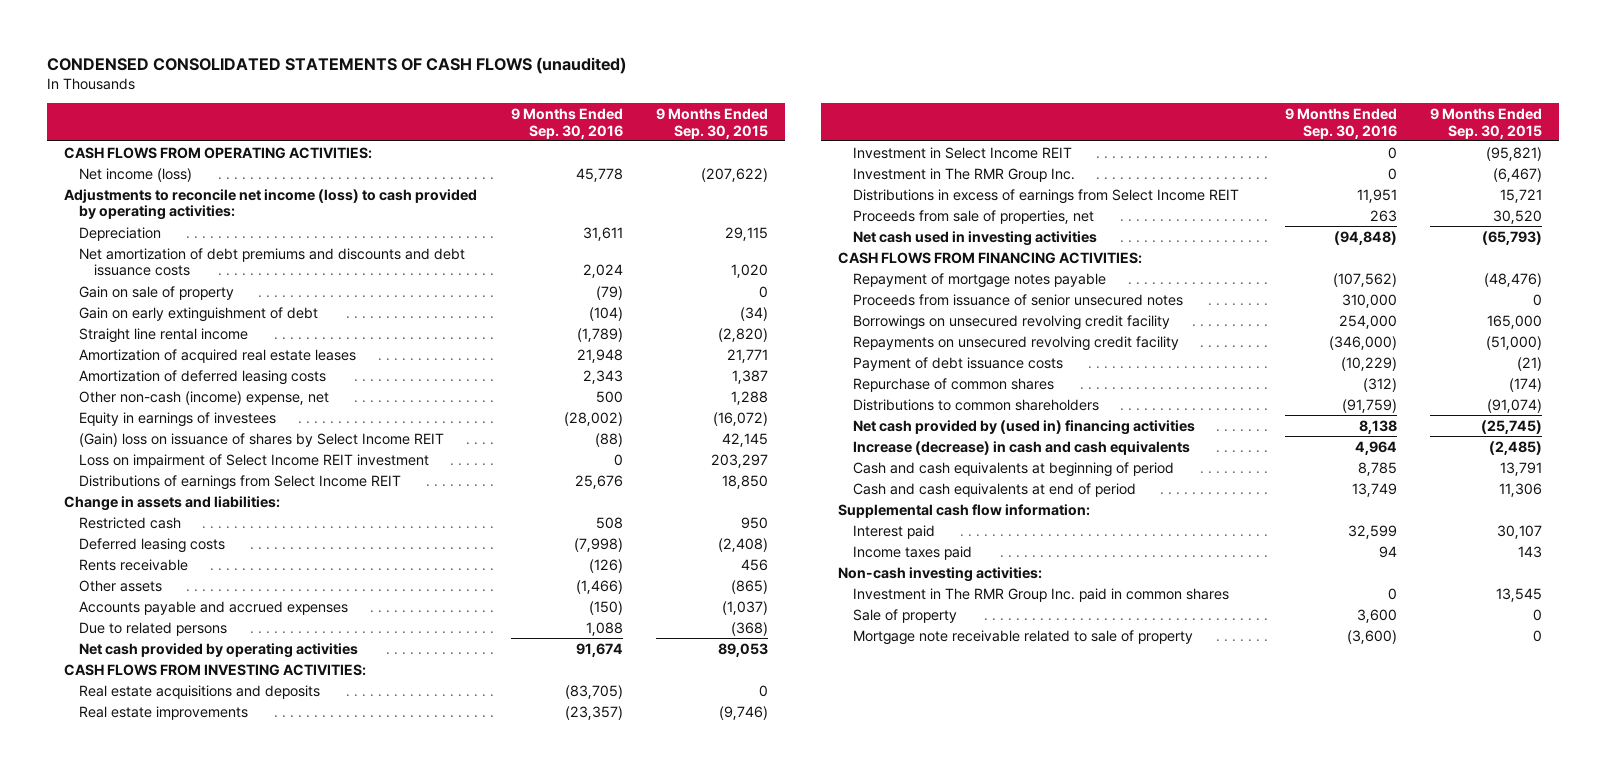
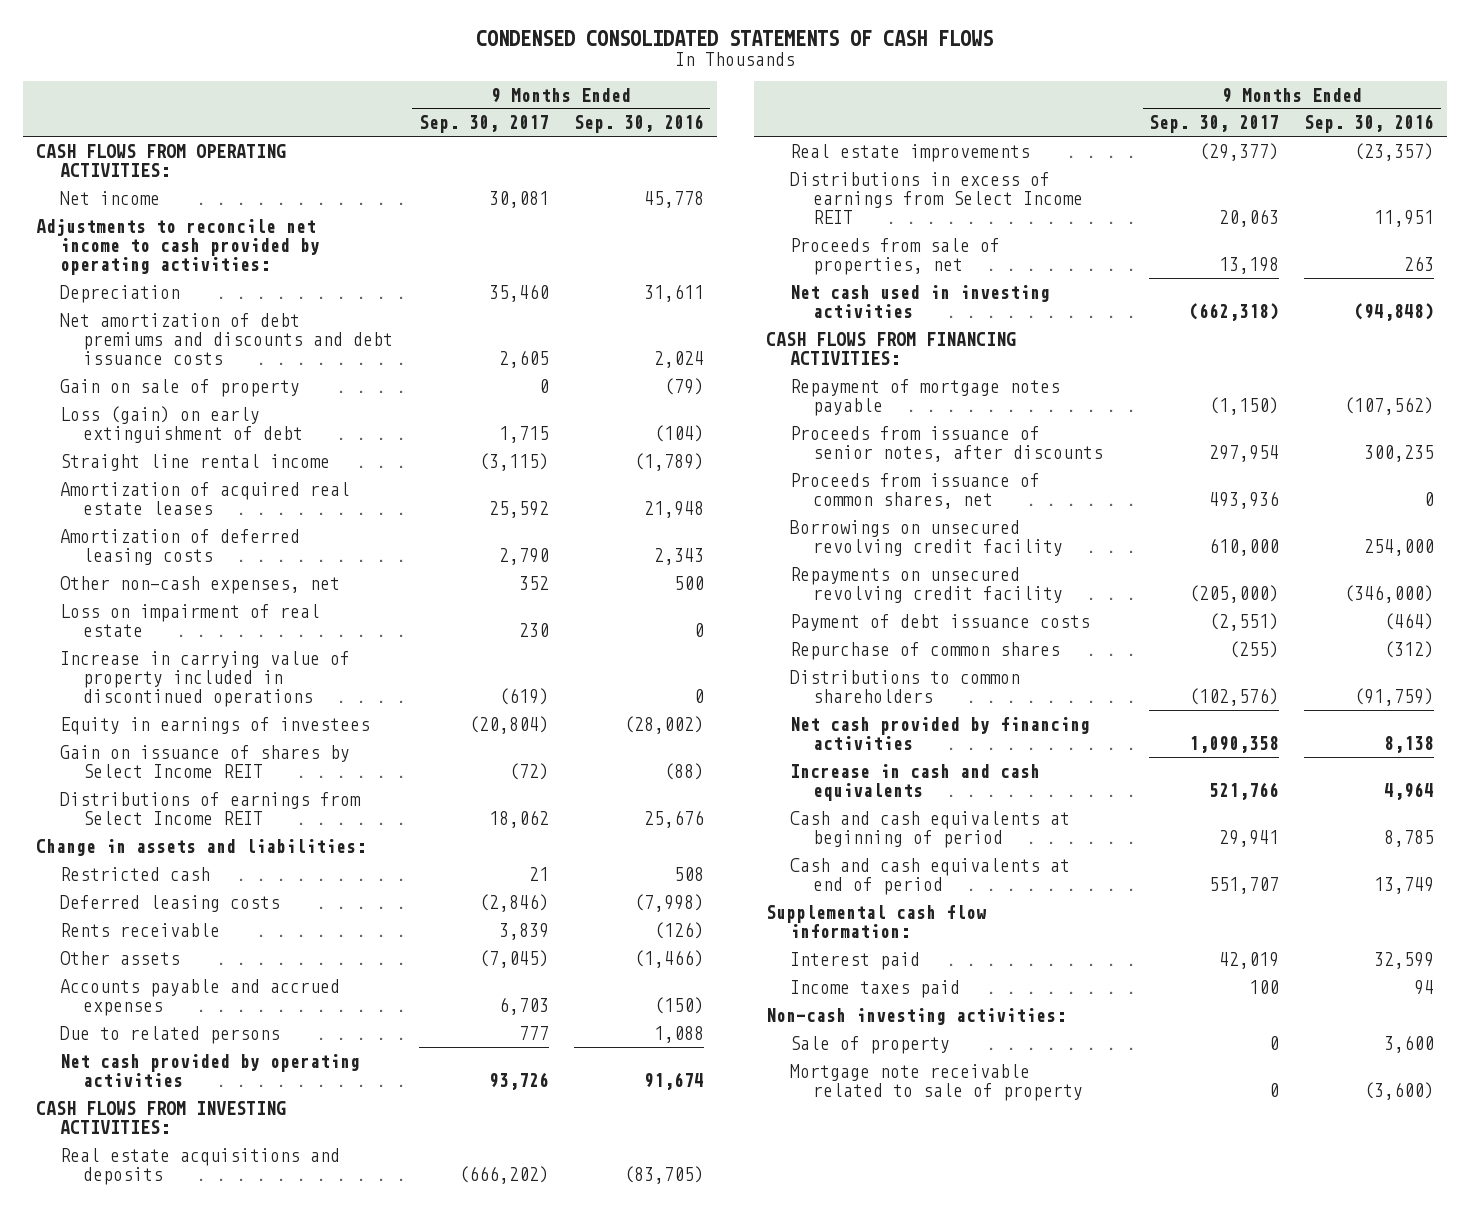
[47,56,627,74] CONDENSED CONSOLIDATED STATEMENTS OF CASH FLOWS (unaudited) -> [476,30,994,47] CONDENSED CONSOLIDATED STATEMENTS OF CASH FLOWS
[656,107,769,139] 9 Months Ended Sep. 30, 2015 -> none
none -> [418,115,549,134] Sep. 30, 2017
[78,167,192,182] Net income (loss) -> [59,190,160,205] Net income
[64,188,478,221] Adjustments to reconcile net income (loss) to cash provided by operating activities: -> [36,218,320,275] Adjustments to reconcile net income to cash provided by operating activities:
[78,306,318,322] Gain on early extinguishment of debt -> [59,405,304,443] Loss (gain) on early extinguishment of debt
[78,390,329,405] Other non-cash (income) expense, net -> [59,575,340,594] Other non-cash expenses, net
none -> [59,603,320,637] Loss on impairment of real estate
none -> [59,650,350,707] Increase in carrying value of property included in discontinued operations
[78,453,429,468] Loss on impairment of Select Income REIT investment -> none
[78,432,444,447] (Gain) loss on issuance of shares by Select Income REIT -> [59,744,350,778] Gain on issuance of shares by Select Income REIT
[852,146,1072,159] Investment in Select Income REIT -> none
[852,167,1075,182] Investment in The RMR Group Inc. -> none
[852,293,1183,306] Proceeds from issuance of senior unsecured notes -> [789,425,1104,462] Proceeds from issuance of senior notes, after discounts
[1341,293,1397,308] 310,000 -> [1364,444,1435,462] 300,235
none -> [789,472,1040,509] Proceeds from issuance of common shares, net
[1340,356,1397,371] (10,229) -> [1384,612,1435,630] (464)
[852,419,1195,435] Net cash provided by (used in) financing activities -> [789,716,1090,750] Net cash provided by financing activities
[852,440,1190,455] Increase (decrease) in cash and cash equivalents -> [789,763,1040,801] Increase in cash and cash equivalents
[852,587,1229,602] Investment in The RMR Group Inc. paid in common shares -> none

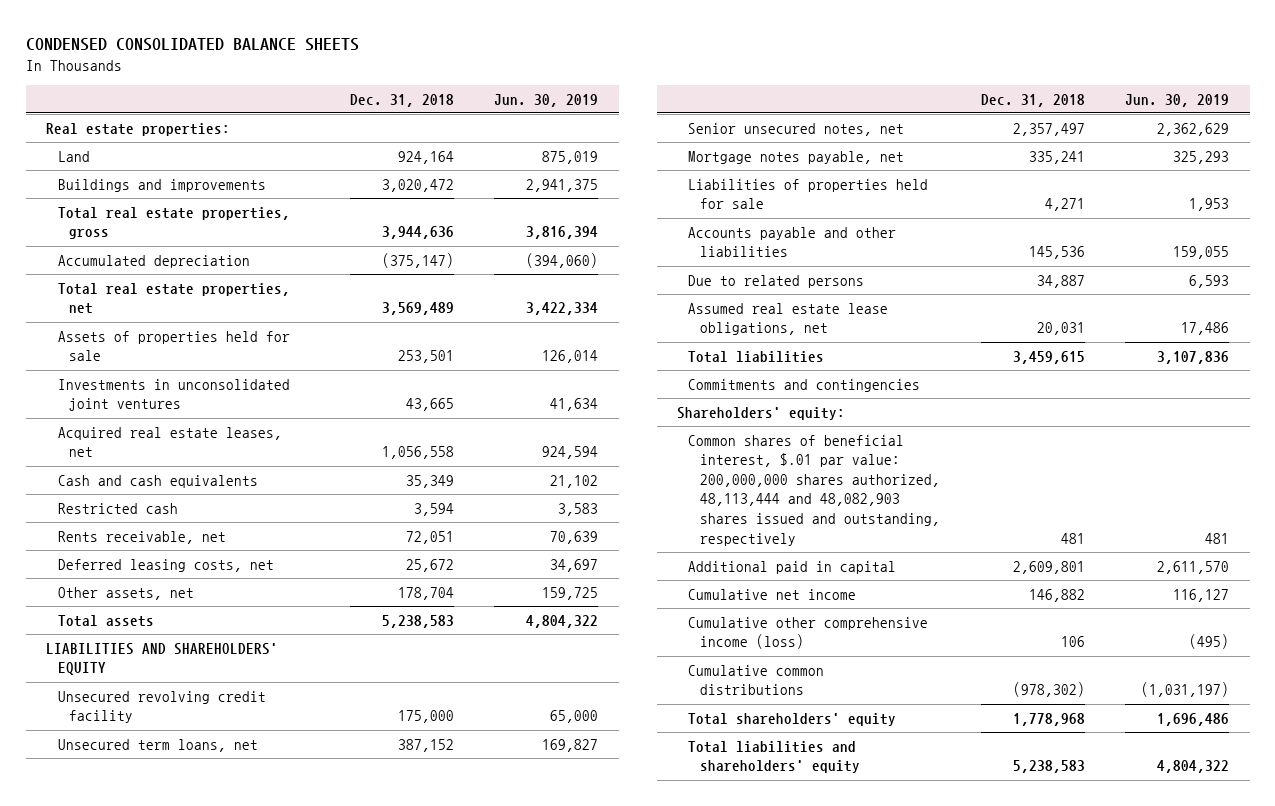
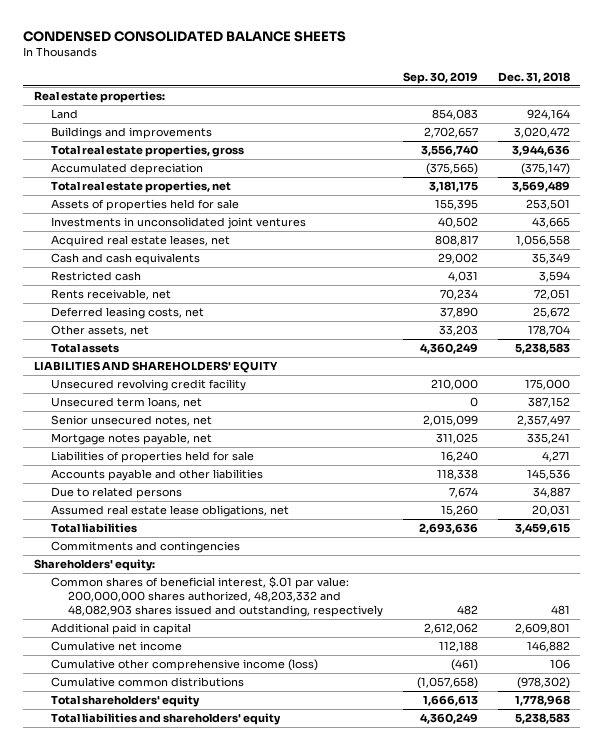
[494,93,599,107] Jun. 30, 2019 -> none
none -> [402,71,478,84] Sep. 30, 2019
[688,434,940,546] Common shares of beneficial interest, $.01 par value: 200,000,000 shares authorized, 48,113,444 and 48,082,903 shares issued and outstanding, respectively -> [50,576,383,617] Common shares of beneficial interest, $.01 par value: 200,000,000 shares authorized, 48,203,332 and 48,082,903 shares issued and outstanding, respectively

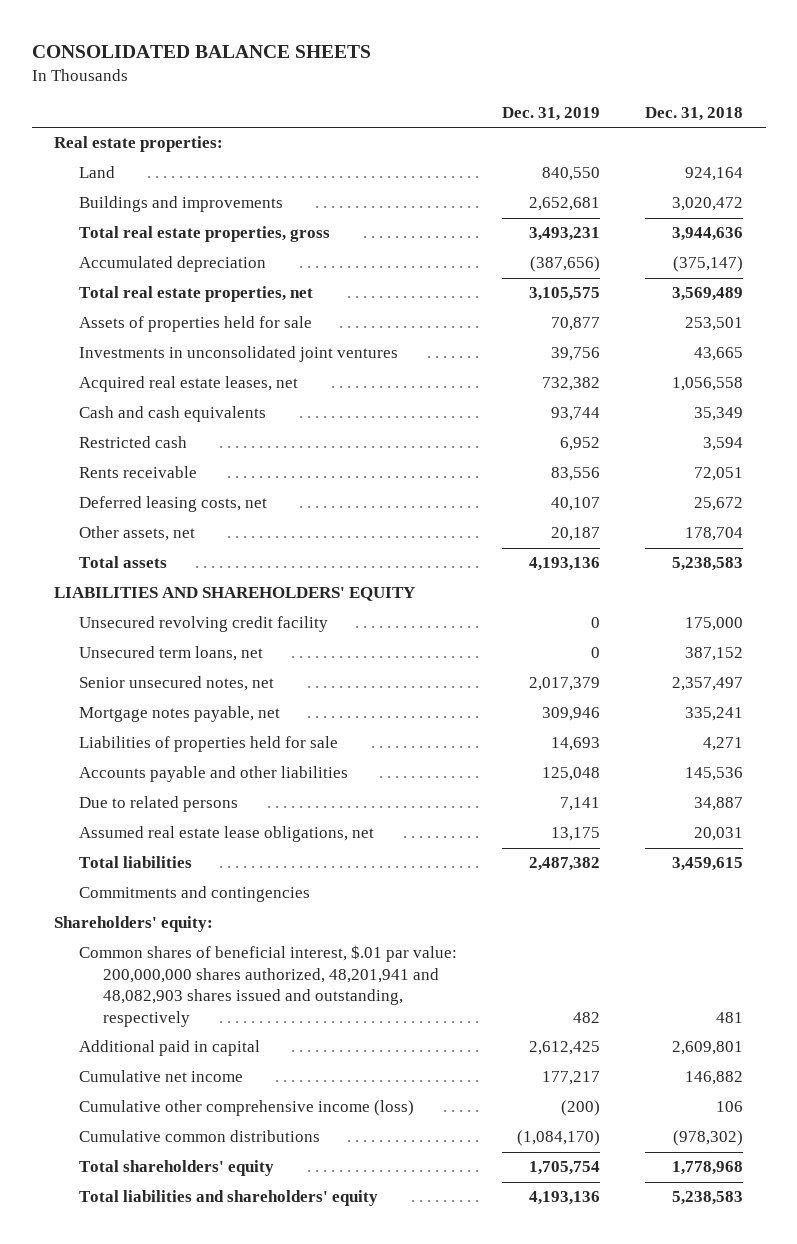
[23,30,347,42] CONDENSED CONSOLIDATED BALANCE SHEETS -> [31,44,371,58] CONSOLIDATED BALANCE SHEETS
[402,71,478,84] Sep. 30, 2019 -> none
none -> [501,107,600,122] Dec. 31, 2019
[50,289,171,301] Rents receivable, net -> [78,466,197,479] Rents receivable
[50,576,383,617] Common shares of beneficial interest, $.01 par value: 200,000,000 shares authorized, 48,203,332 and 48,082,903 shares issued and outstanding, respectively -> [78,945,457,1027] Common shares of beneficial interest, $.01 par value: 200,000,000 shares authorized, 48,201,941 and 48,082,903 shares issued and outstanding, respectively

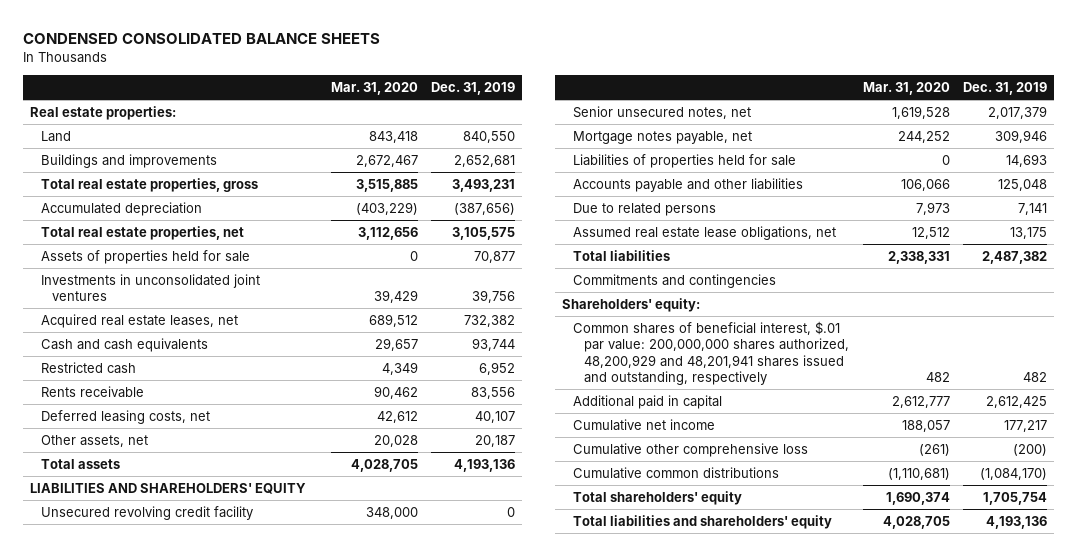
[31,44,371,58] CONSOLIDATED BALANCE SHEETS -> [23,32,381,44] CONDENSED CONSOLIDATED BALANCE SHEETS
[645,107,744,122] Dec. 31, 2018 -> none
none -> [330,81,418,95] Mar. 31, 2020
[78,646,263,662] Unsecured term loans, net -> none
[78,945,457,1027] Common shares of beneficial interest, $.01 par value: 200,000,000 shares authorized, 48,201,941 and 48,082,903 shares issued and outstanding, respectively -> [573,320,850,385] Common shares of beneficial interest, $.01 par value: 200,000,000 shares authorized, 48,200,929 and 48,201,941 shares issued and outstanding, respectively
[78,1100,414,1117] Cumulative other comprehensive income (loss) -> [573,442,809,457] Cumulative other comprehensive loss

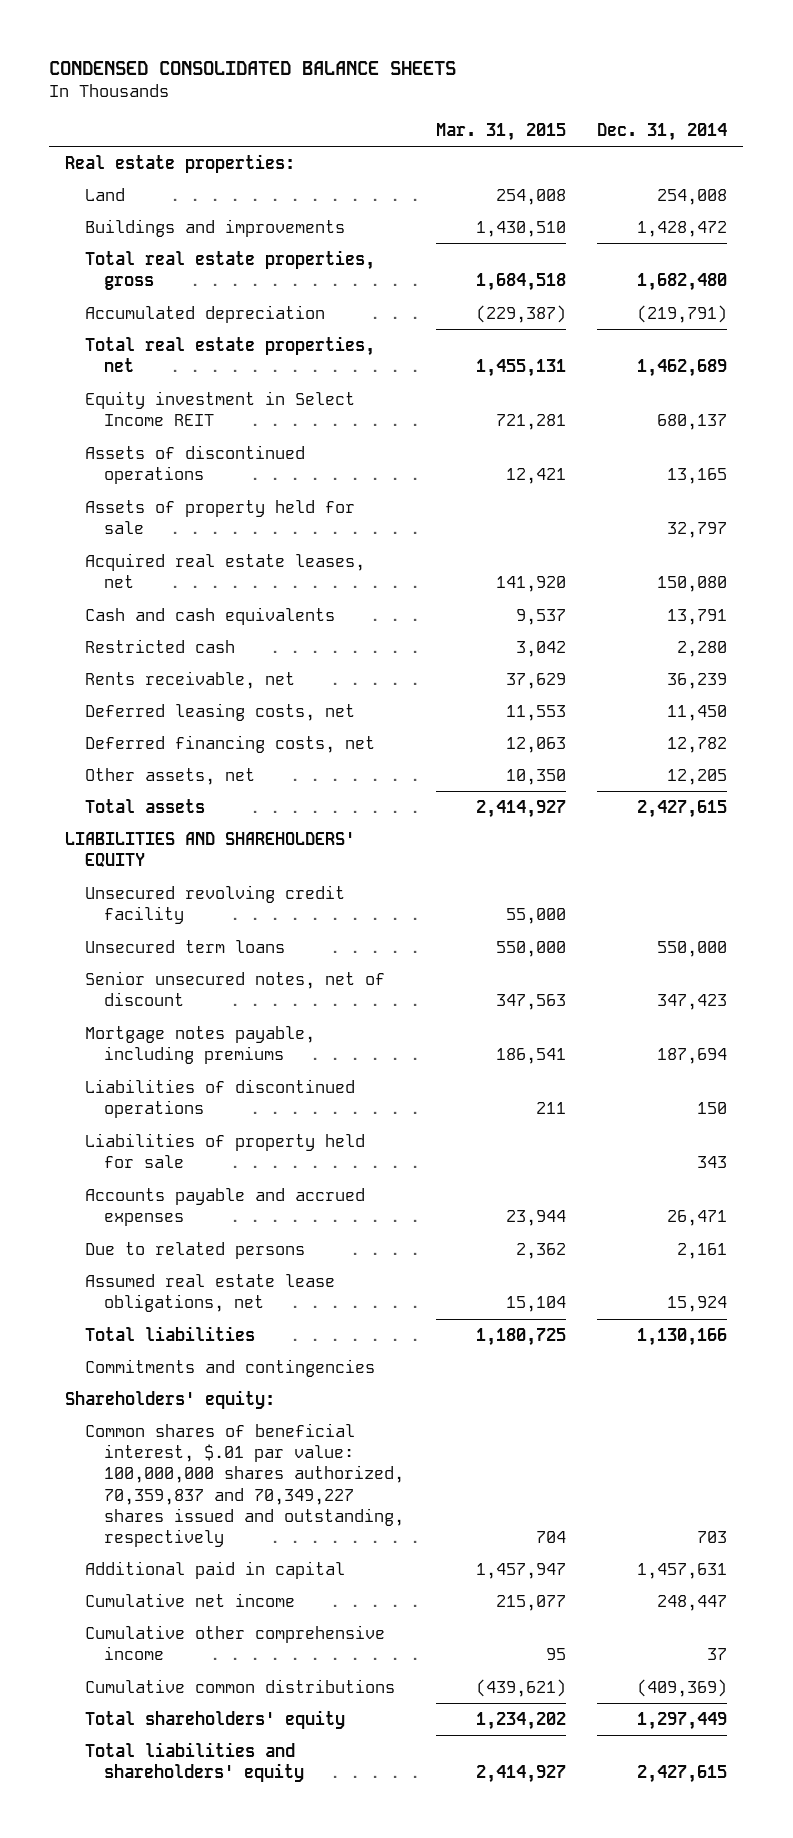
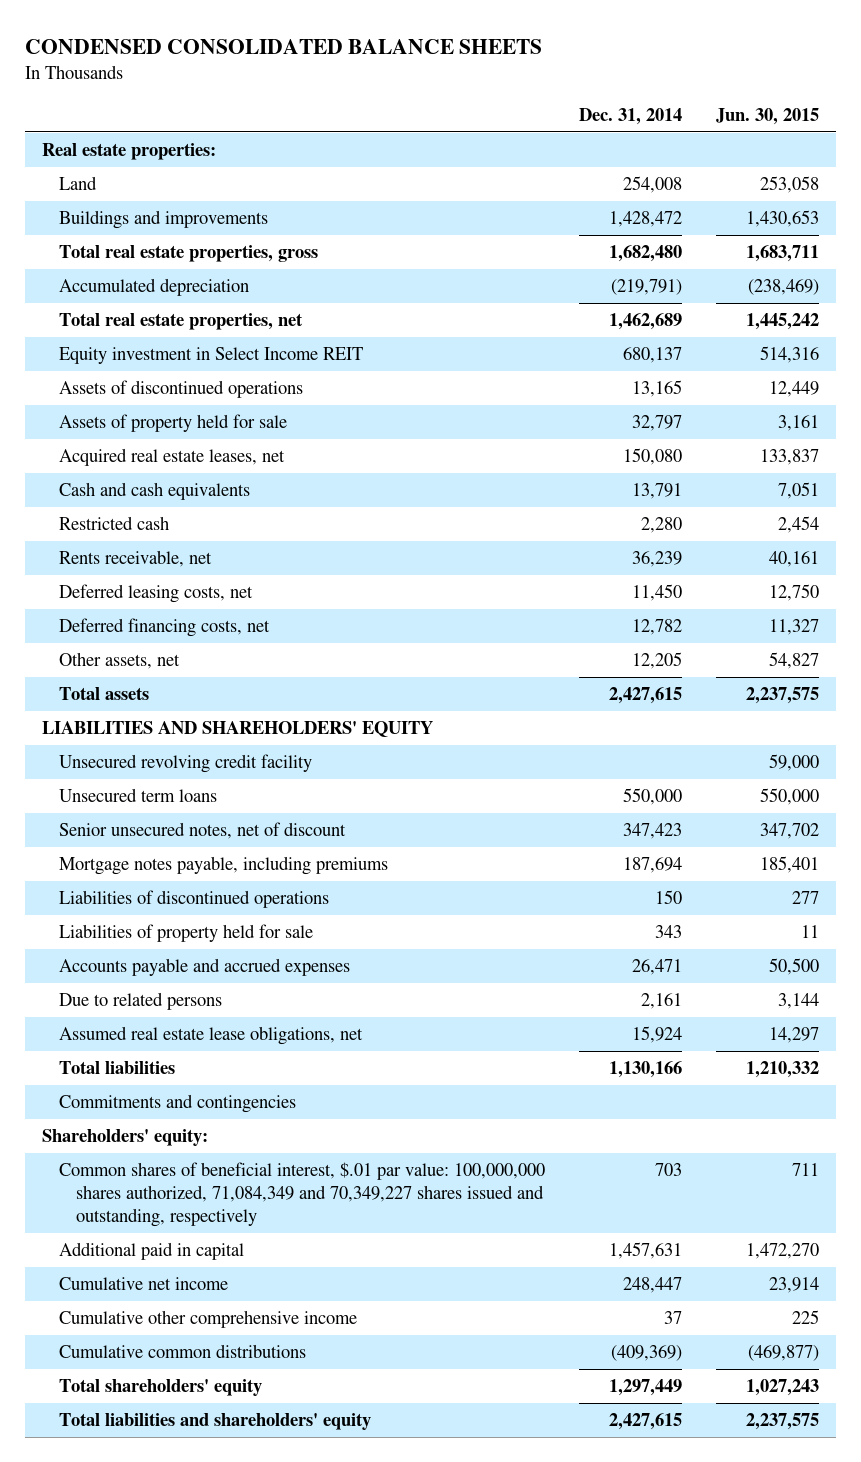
[435,122,566,141] Mar. 31, 2015 -> none
none -> [716,107,820,125] Jun. 30, 2015
[84,1422,405,1548] Common shares of beneficial interest, $.01 par value: 100,000,000 shares authorized, 70,359,837 and 70,349,227 shares issued and outstanding, respectively -> [58,1162,545,1228] Common shares of beneficial interest, $.01 par value: 100,000,000 shares authorized, 71,084,349 and 70,349,227 shares issued and outstanding, respectively

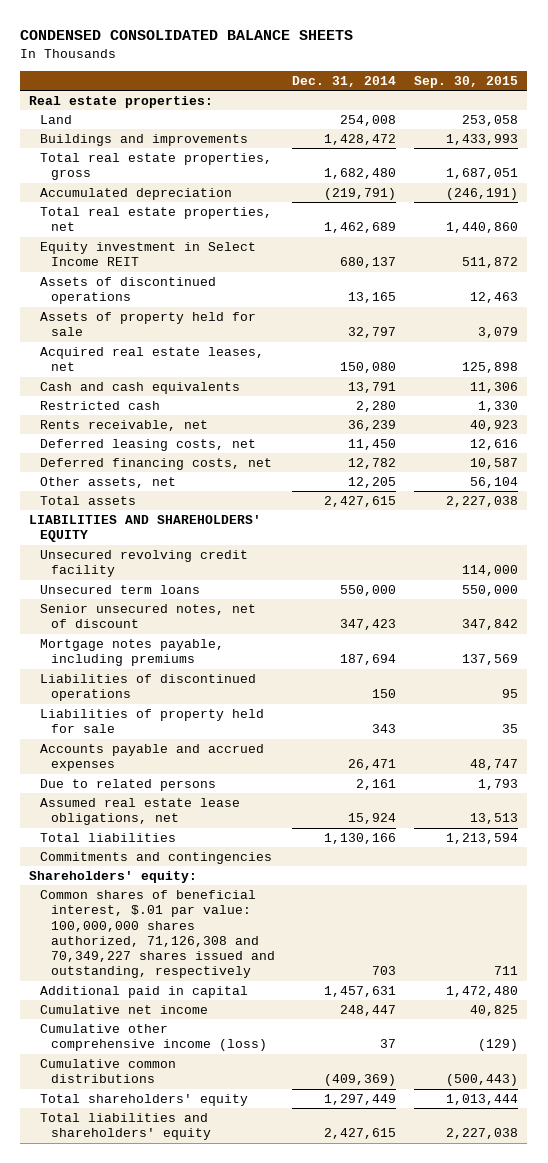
[716,107,820,125] Jun. 30, 2015 -> none
none -> [414,75,519,88] Sep. 30, 2015
[58,1162,545,1228] Common shares of beneficial interest, $.01 par value: 100,000,000 shares authorized, 71,084,349 and 70,349,227 shares issued and outstanding, respectively -> [39,889,275,979] Common shares of beneficial interest, $.01 par value: 100,000,000 shares authorized, 71,126,308 and 70,349,227 shares issued and outstanding, respectively
[58,1310,357,1329] Cumulative other comprehensive income -> [39,1023,267,1052] Cumulative other comprehensive income (loss)

